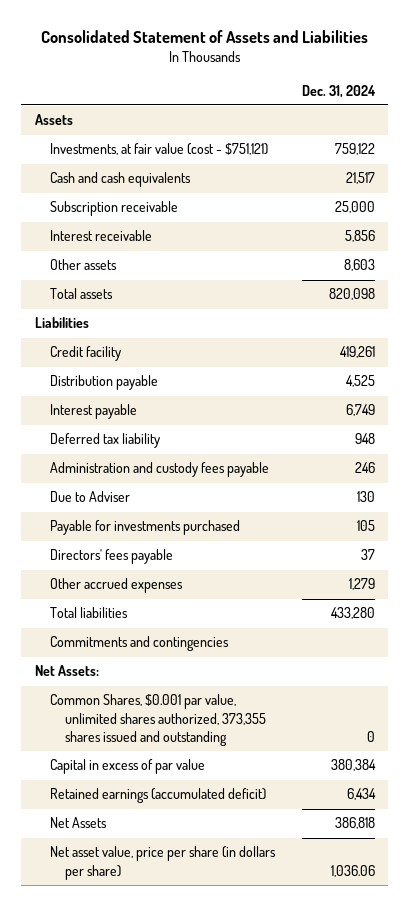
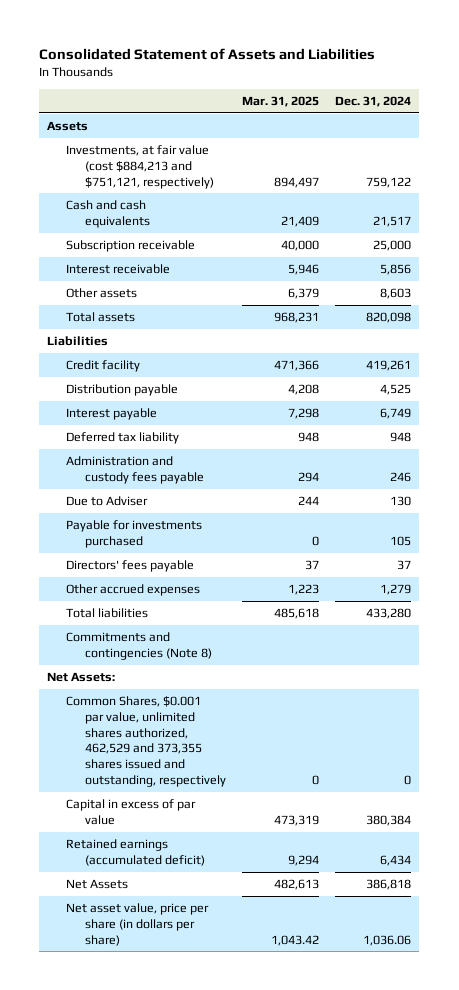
none -> [242,95,320,107] Mar. 31, 2025
[49,143,268,156] Investments, at fair value (cost - $751,121) -> [66,145,215,189] Investments, at fair value (cost $884,213 and $751,121, respectively)
[49,636,229,652] Commitments and contingencies -> [66,632,213,660] Commitments and contingencies (Note 8)
[49,694,267,746] Common Shares, $0.001 par value, unlimited shares authorized, 373,355 shares issued and outstanding -> [66,696,227,787] Common Shares, $0.001 par value, unlimited shares authorized, 462,529 and 373,355 shares issued and outstanding, respectively

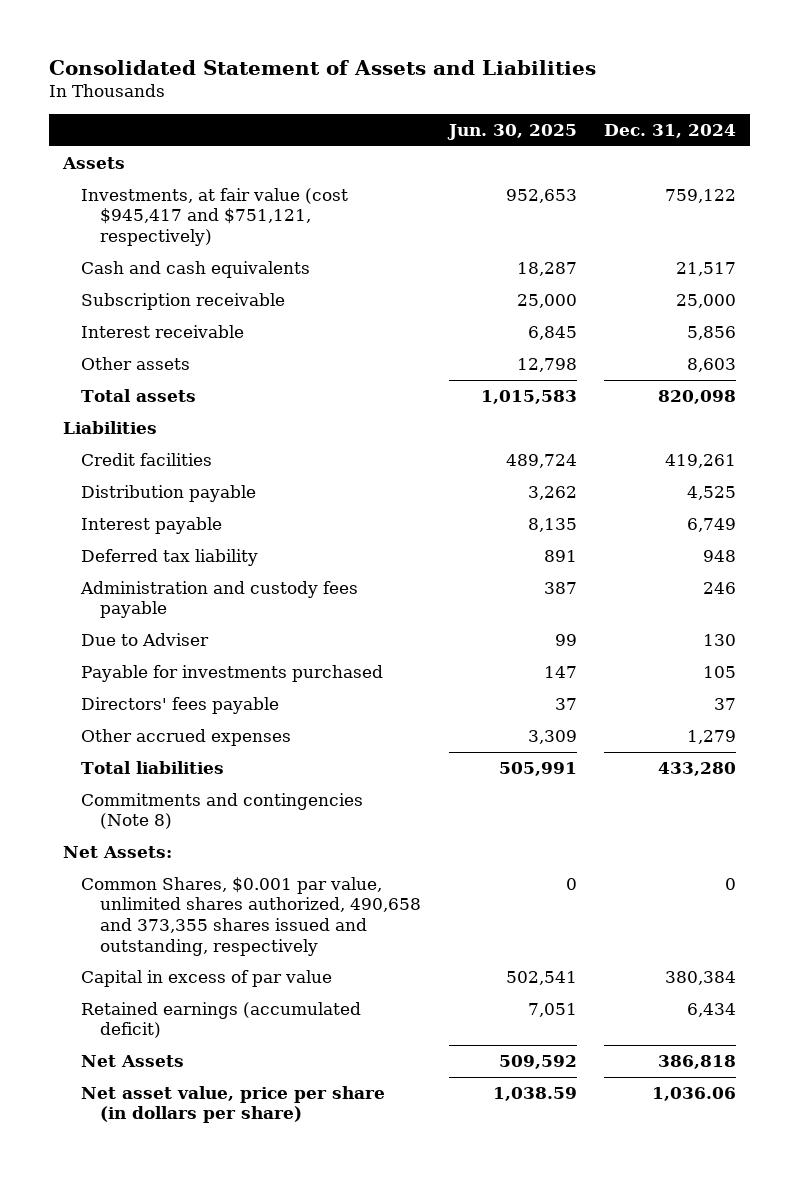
[242,95,320,107] Mar. 31, 2025 -> none
none -> [446,123,577,140] Jun. 30, 2025
[66,145,215,189] Investments, at fair value (cost $884,213 and $751,121, respectively) -> [81,187,349,246] Investments, at fair value (cost $945,417 and $751,121, respectively)
[66,360,141,373] Credit facility -> [81,452,213,466] Credit facilities
[66,696,227,787] Common Shares, $0.001 par value, unlimited shares authorized, 462,529 and 373,355 shares issued and outstanding, respectively -> [81,876,421,956] Common Shares, $0.001 par value, unlimited shares authorized, 490,658 and 373,355 shares issued and outstanding, respectively

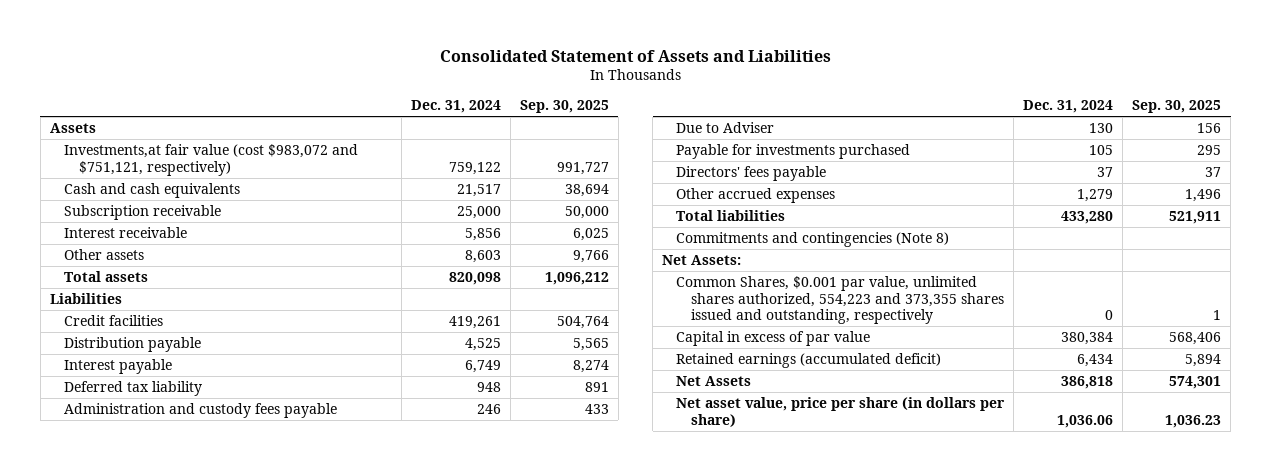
[446,123,577,140] Jun. 30, 2025 -> none
none -> [519,100,609,114] Sep. 30, 2025
[81,187,349,246] Investments, at fair value (cost $945,417 and $751,121, respectively) -> [64,143,359,176] Investments,at fair value (cost $983,072 and $751,121, respectively)
[81,876,421,956] Common Shares, $0.001 par value, unlimited shares authorized, 490,658 and 373,355 shares issued and outstanding, respectively -> [676,275,1004,325] Common Shares, $0.001 par value, unlimited shares authorized, 554,223 and 373,355 shares issued and outstanding, respectively

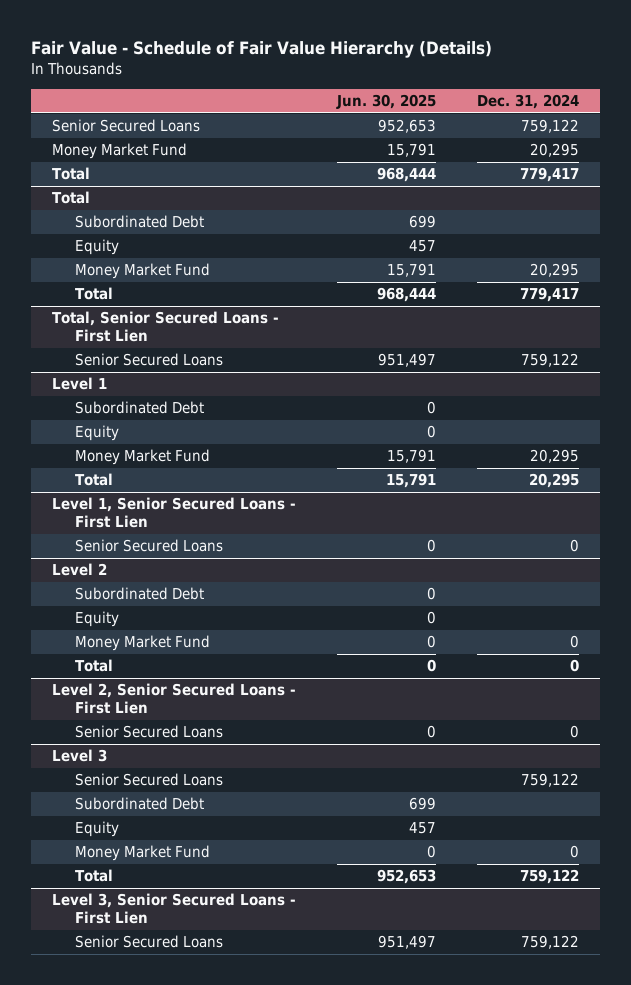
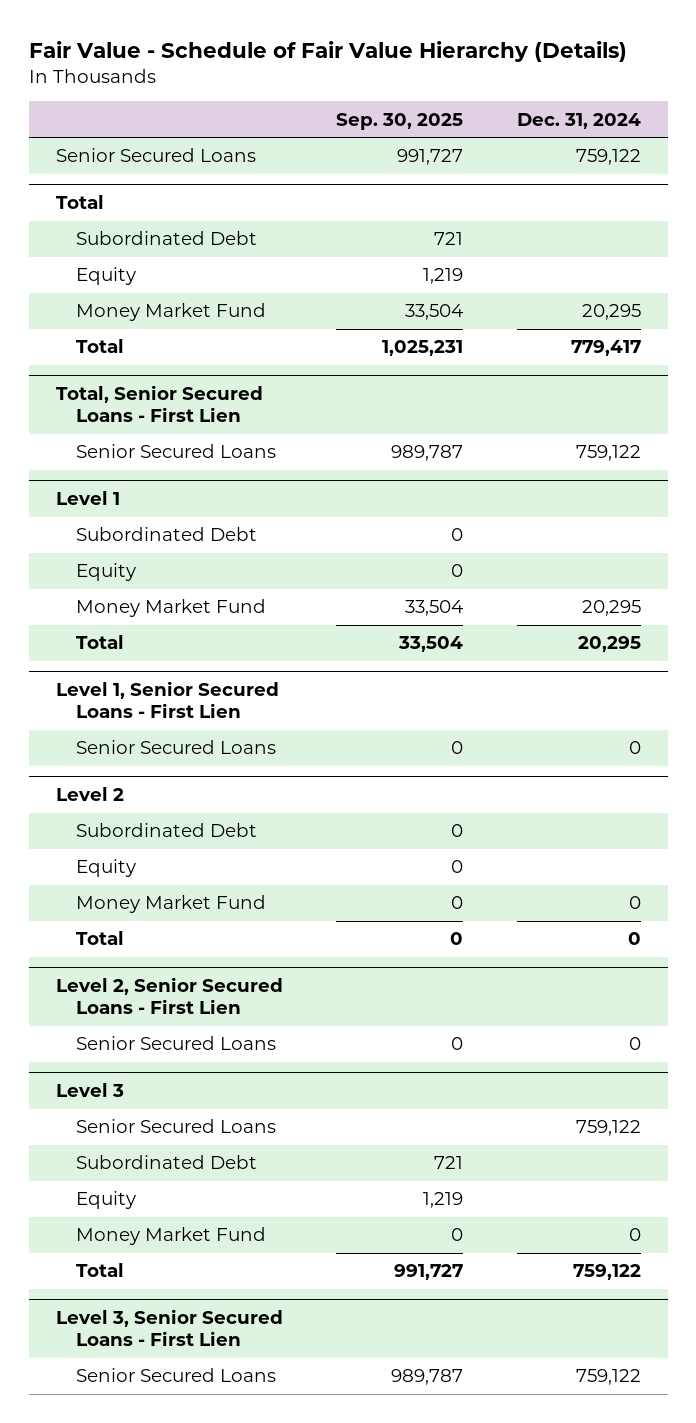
[336,94,437,110] Jun. 30, 2025 -> none
none -> [336,112,464,130] Sep. 30, 2025
[51,143,187,160] Money Market Fund -> none
[51,167,90,181] Total -> none

